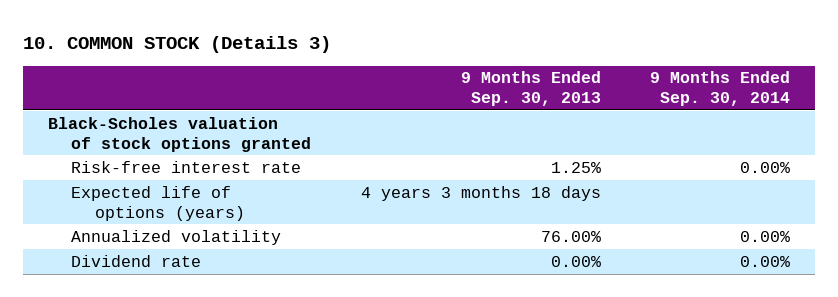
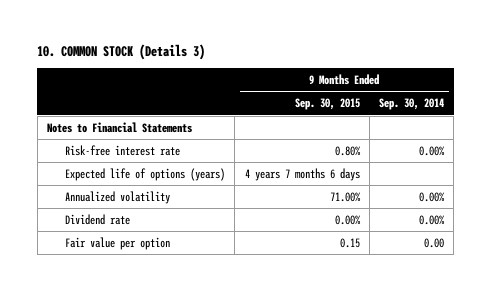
[460,71,601,107] 9 Months Ended Sep. 30, 2013 -> none
none -> [294,98,360,111] Sep. 30, 2015
[47,116,312,152] Black-Scholes valuation of stock options granted -> none
none -> [46,121,192,133] Notes to Financial Statements
none -> [65,236,171,250] Fair value per option

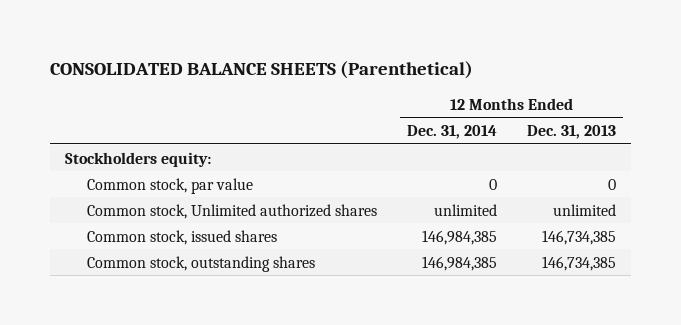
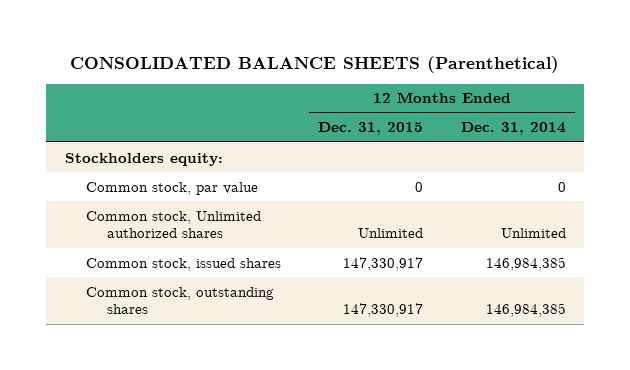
[526,124,616,139] Dec. 31, 2013 -> none
none -> [318,122,424,136] Dec. 31, 2015
[434,203,498,216] unlimited -> [500,228,566,239] Unlimited

